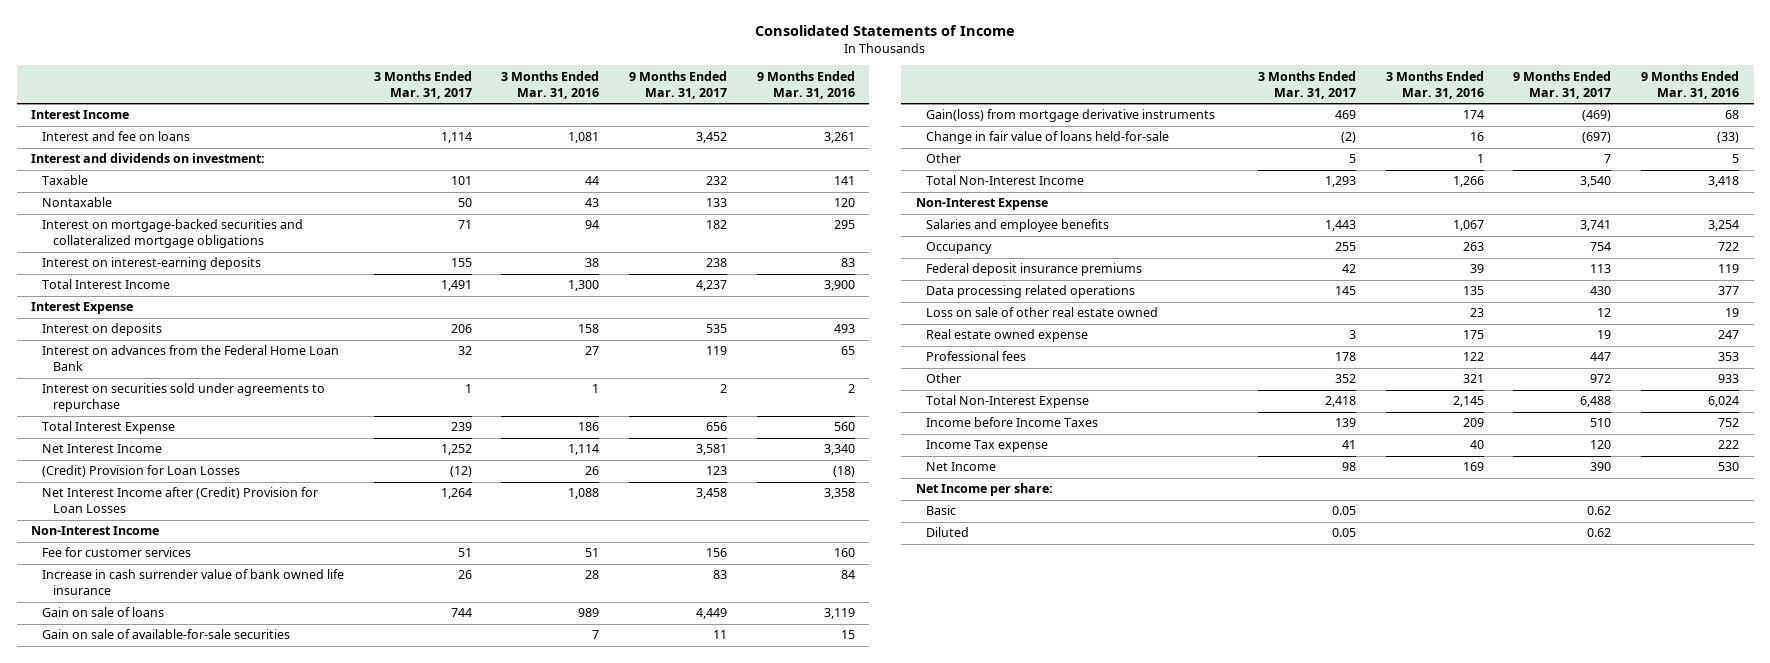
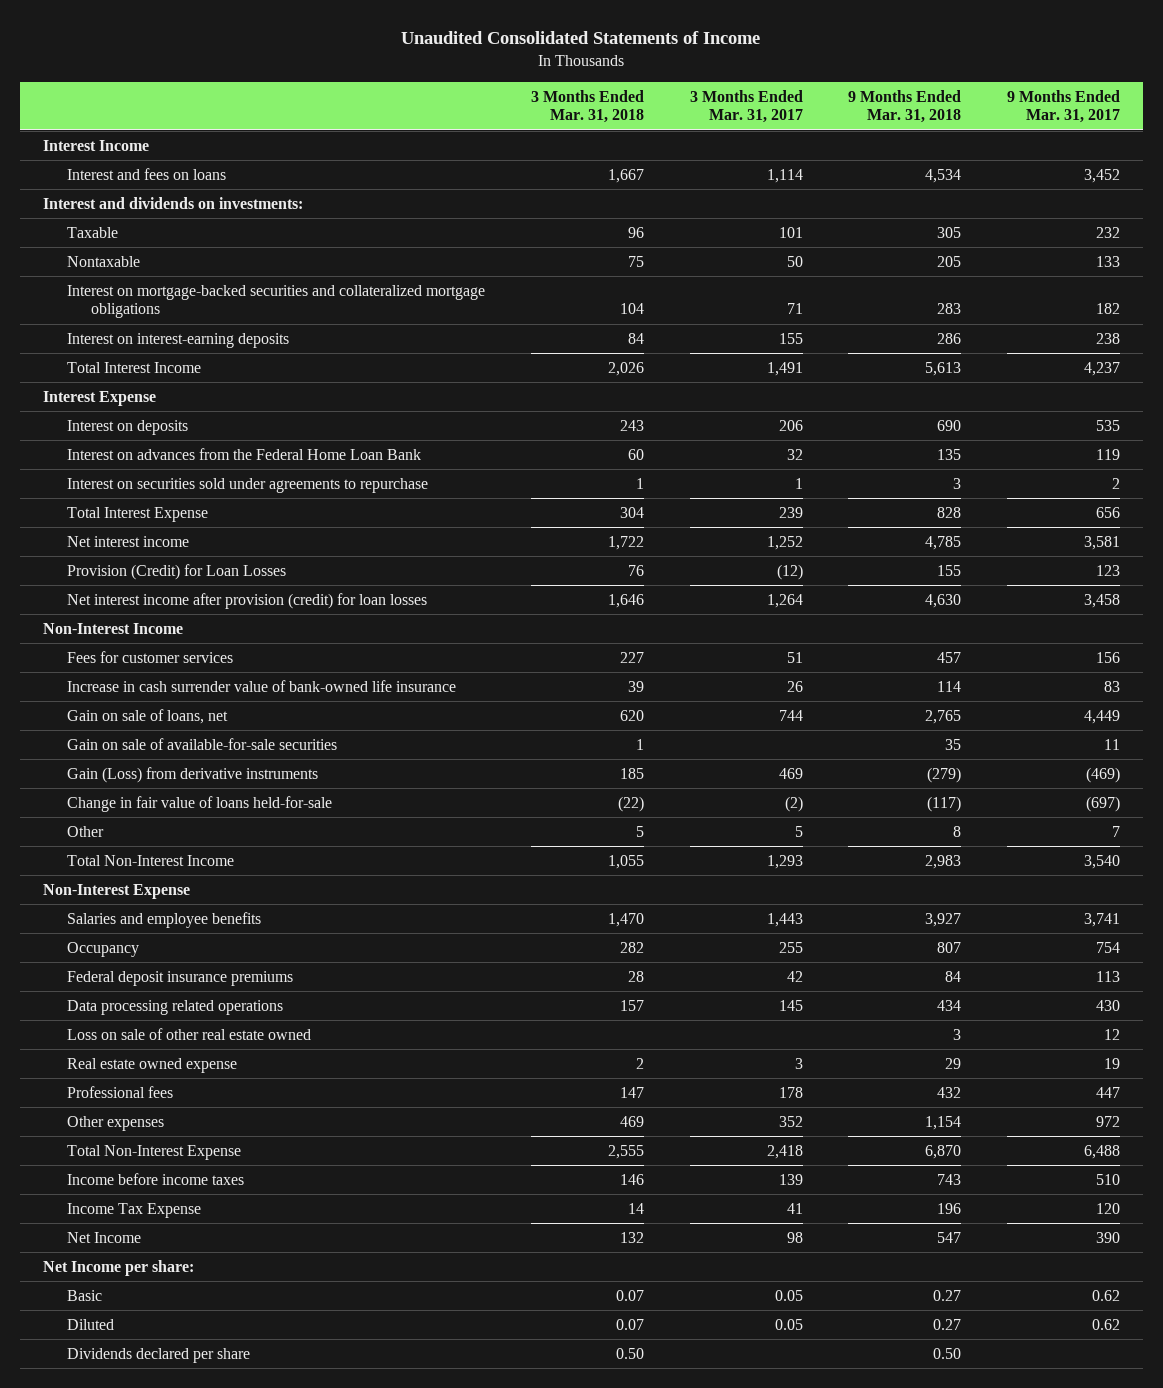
[755,25,1016,37] Consolidated Statements of Income -> [401,31,761,45] Unaudited Consolidated Statements of Income
[501,70,600,99] 3 Months Ended Mar. 31, 2016 -> none
[756,70,855,99] 9 Months Ended Mar. 31, 2016 -> none
none -> [530,89,644,124] 3 Months Ended Mar. 31, 2018
none -> [848,89,962,124] 9 Months Ended Mar. 31, 2018
[42,131,191,142] Interest and fee on loans -> [66,167,226,180] Interest and fees on loans
[31,153,266,164] Interest and dividends on investment: -> [42,196,303,209] Interest and dividends on investments:
[42,444,163,454] Net Interest Income -> [66,535,189,547] Net interest income
[42,465,241,478] (Credit) Provision for Loan Losses -> [66,563,286,580] Provision (Credit) for Loan Losses
[42,487,319,514] Net Interest Income after (Credit) Provision for Loan Losses -> [66,592,427,609] Net interest income after provision (credit) for loan losses
[42,547,192,558] Fee for customer services -> [66,650,233,663] Fees for customer services
[42,569,345,596] Increase in cash surrender value of bank owned life insurance -> [66,679,456,692] Increase in cash surrender value of bank-owned life insurance
[42,607,165,618] Gain on sale of loans -> [66,708,228,724] Gain on sale of loans, net
[926,109,1216,123] Gain(loss) from mortgage derivative instruments -> [66,766,318,783] Gain (Loss) from derivative instruments
[926,373,962,384] Other -> [66,1115,164,1131] Other expenses
[926,417,1099,428] Income before Income Taxes -> [66,1172,244,1185] Income before income taxes
[926,440,1049,453] Income Tax expense -> [66,1202,201,1218] Income Tax Expense
none -> [66,1347,250,1363] Dividends declared per share

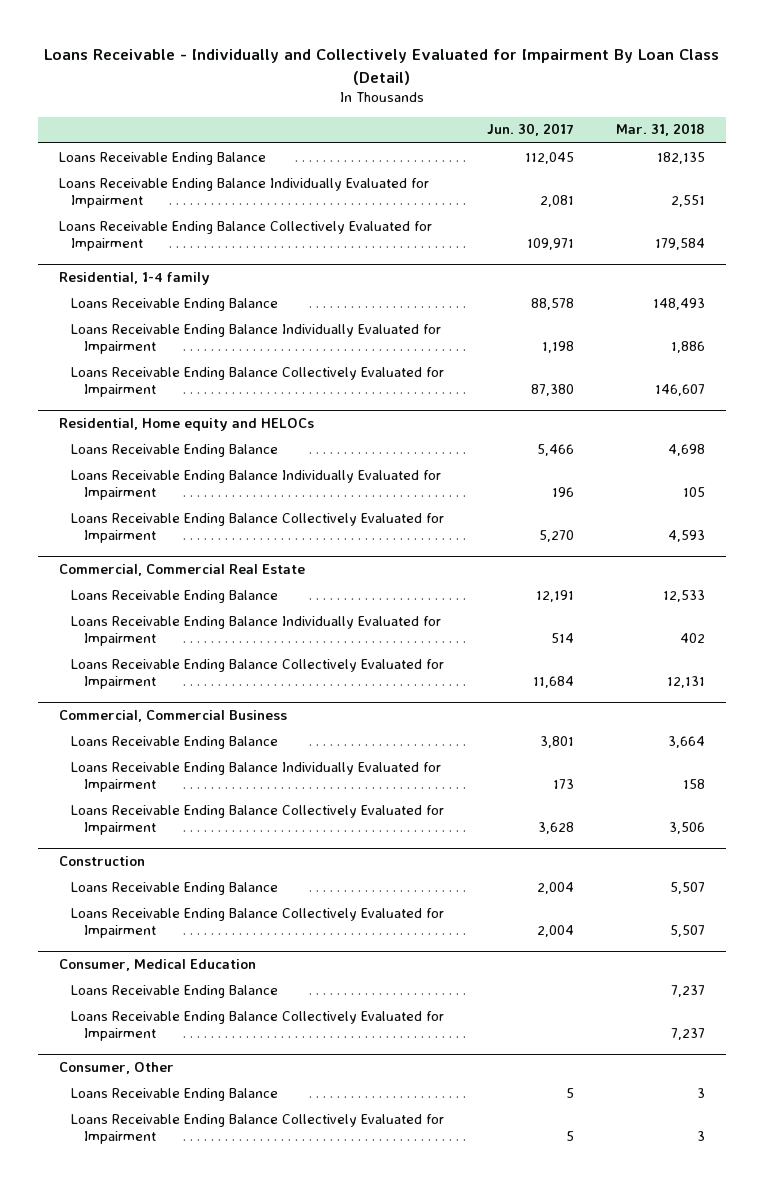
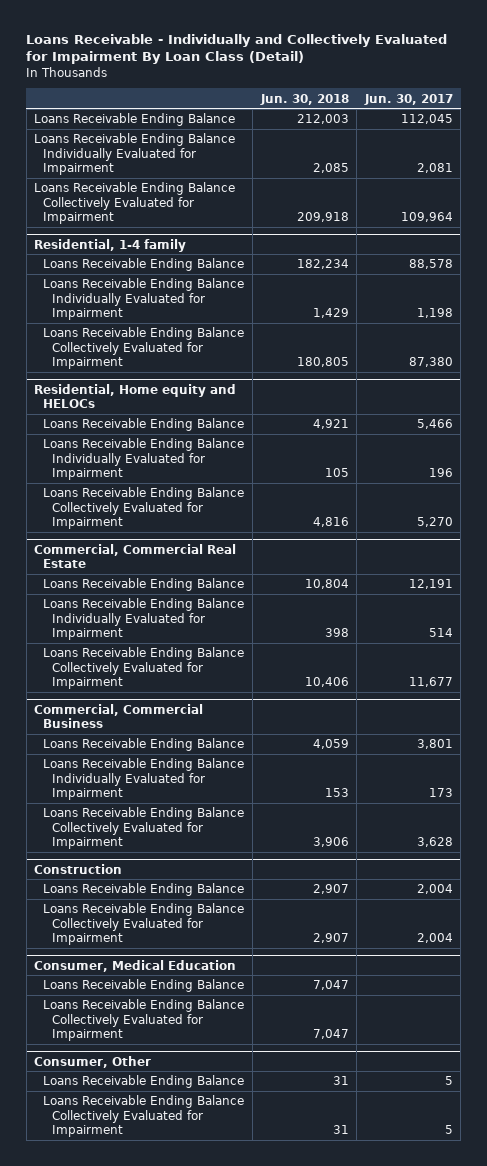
[615,123,705,137] Mar. 31, 2018 -> none
none -> [259,93,349,105] Jun. 30, 2018
[526,237,574,250] 109,971 -> [400,212,453,223] 109,964
[532,675,574,688] 11,684 -> [408,677,453,688] 11,677

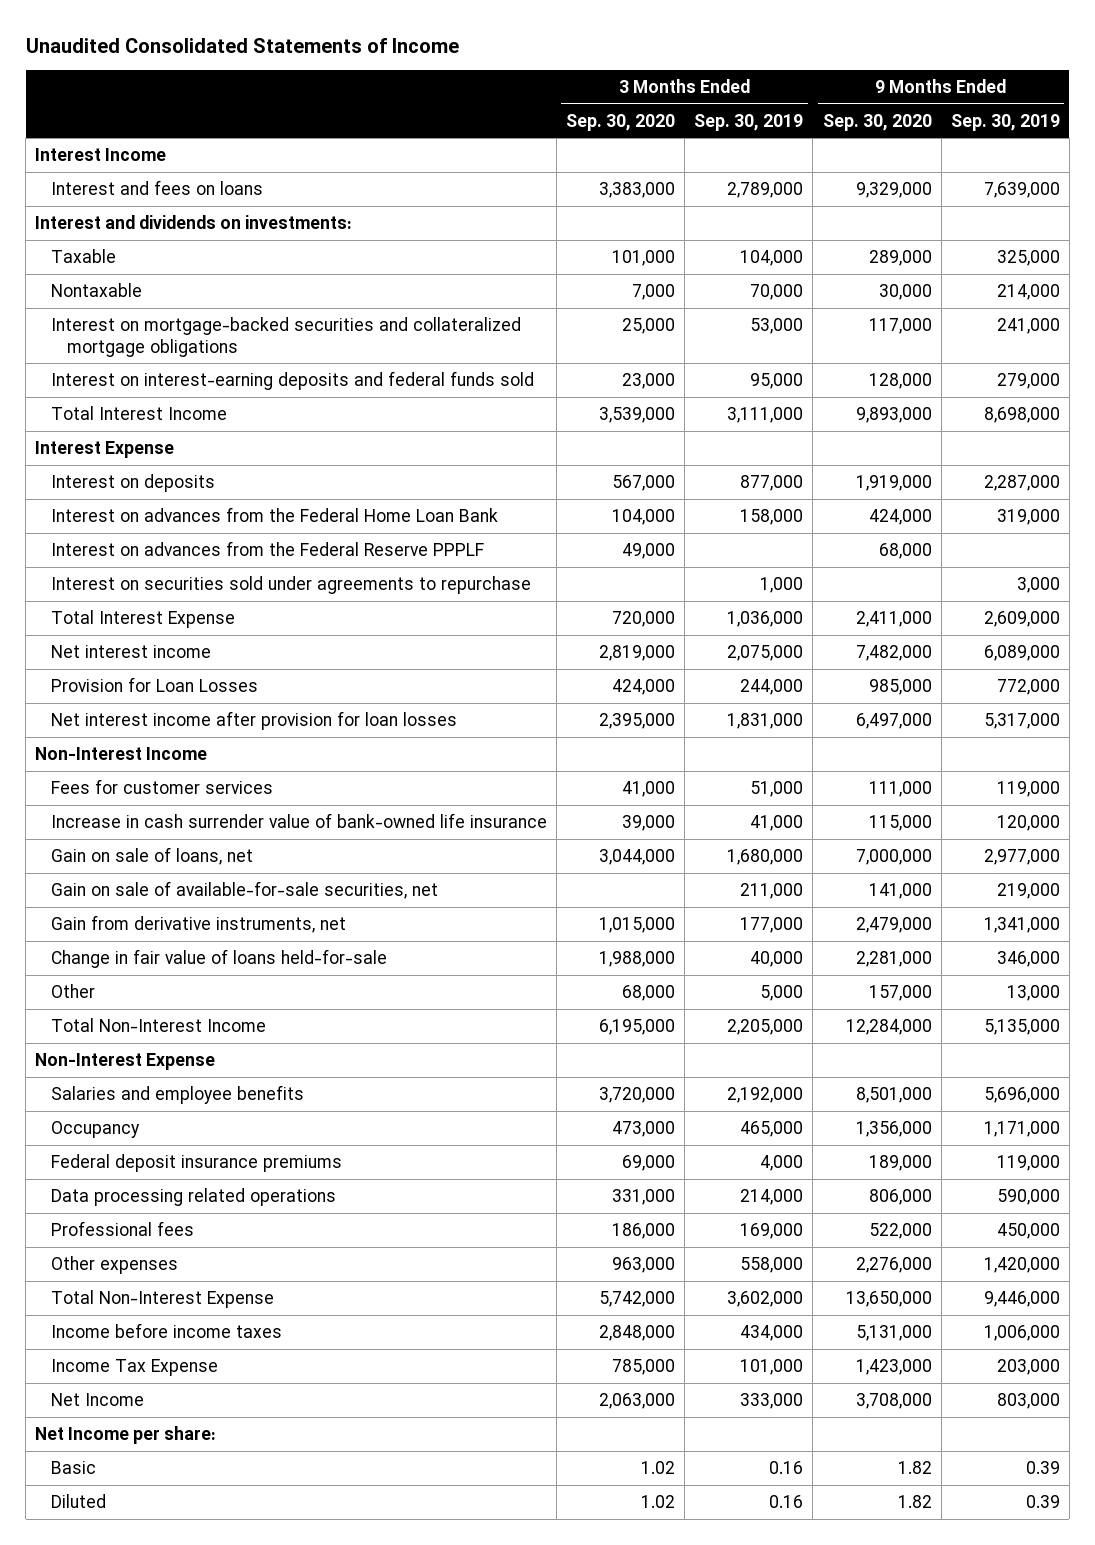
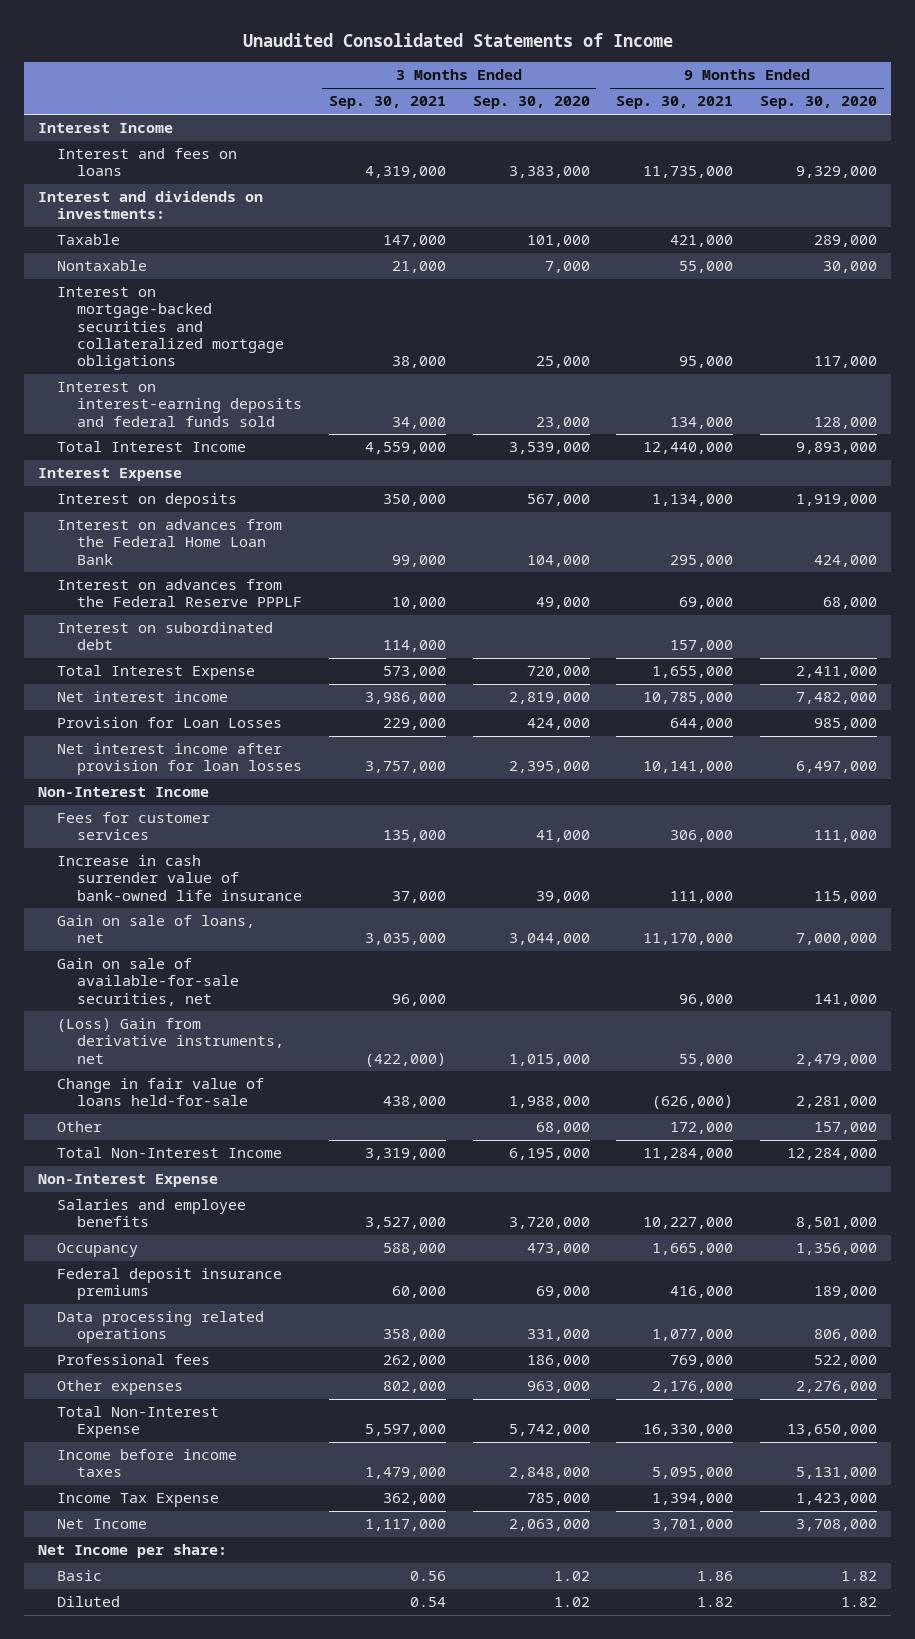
[694,113,804,131] Sep. 30, 2019 -> none
[950,113,1060,131] Sep. 30, 2019 -> none
none -> [328,96,446,110] Sep. 30, 2021
none -> [616,96,734,110] Sep. 30, 2021
[51,575,532,594] Interest on securities sold under agreements to repurchase -> none
none -> [57,622,274,651] Interest on subordinated debt
[51,914,347,933] Gain from derivative instruments, net -> [57,1018,284,1064] (Loss) Gain from derivative instruments, net

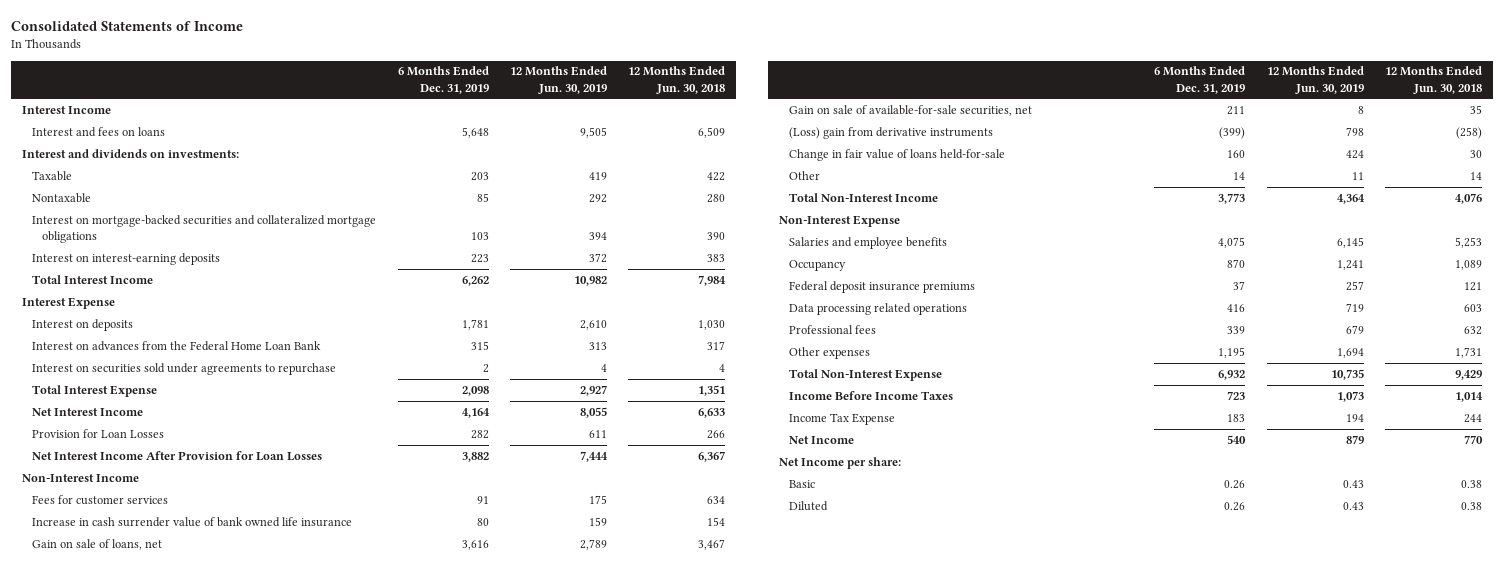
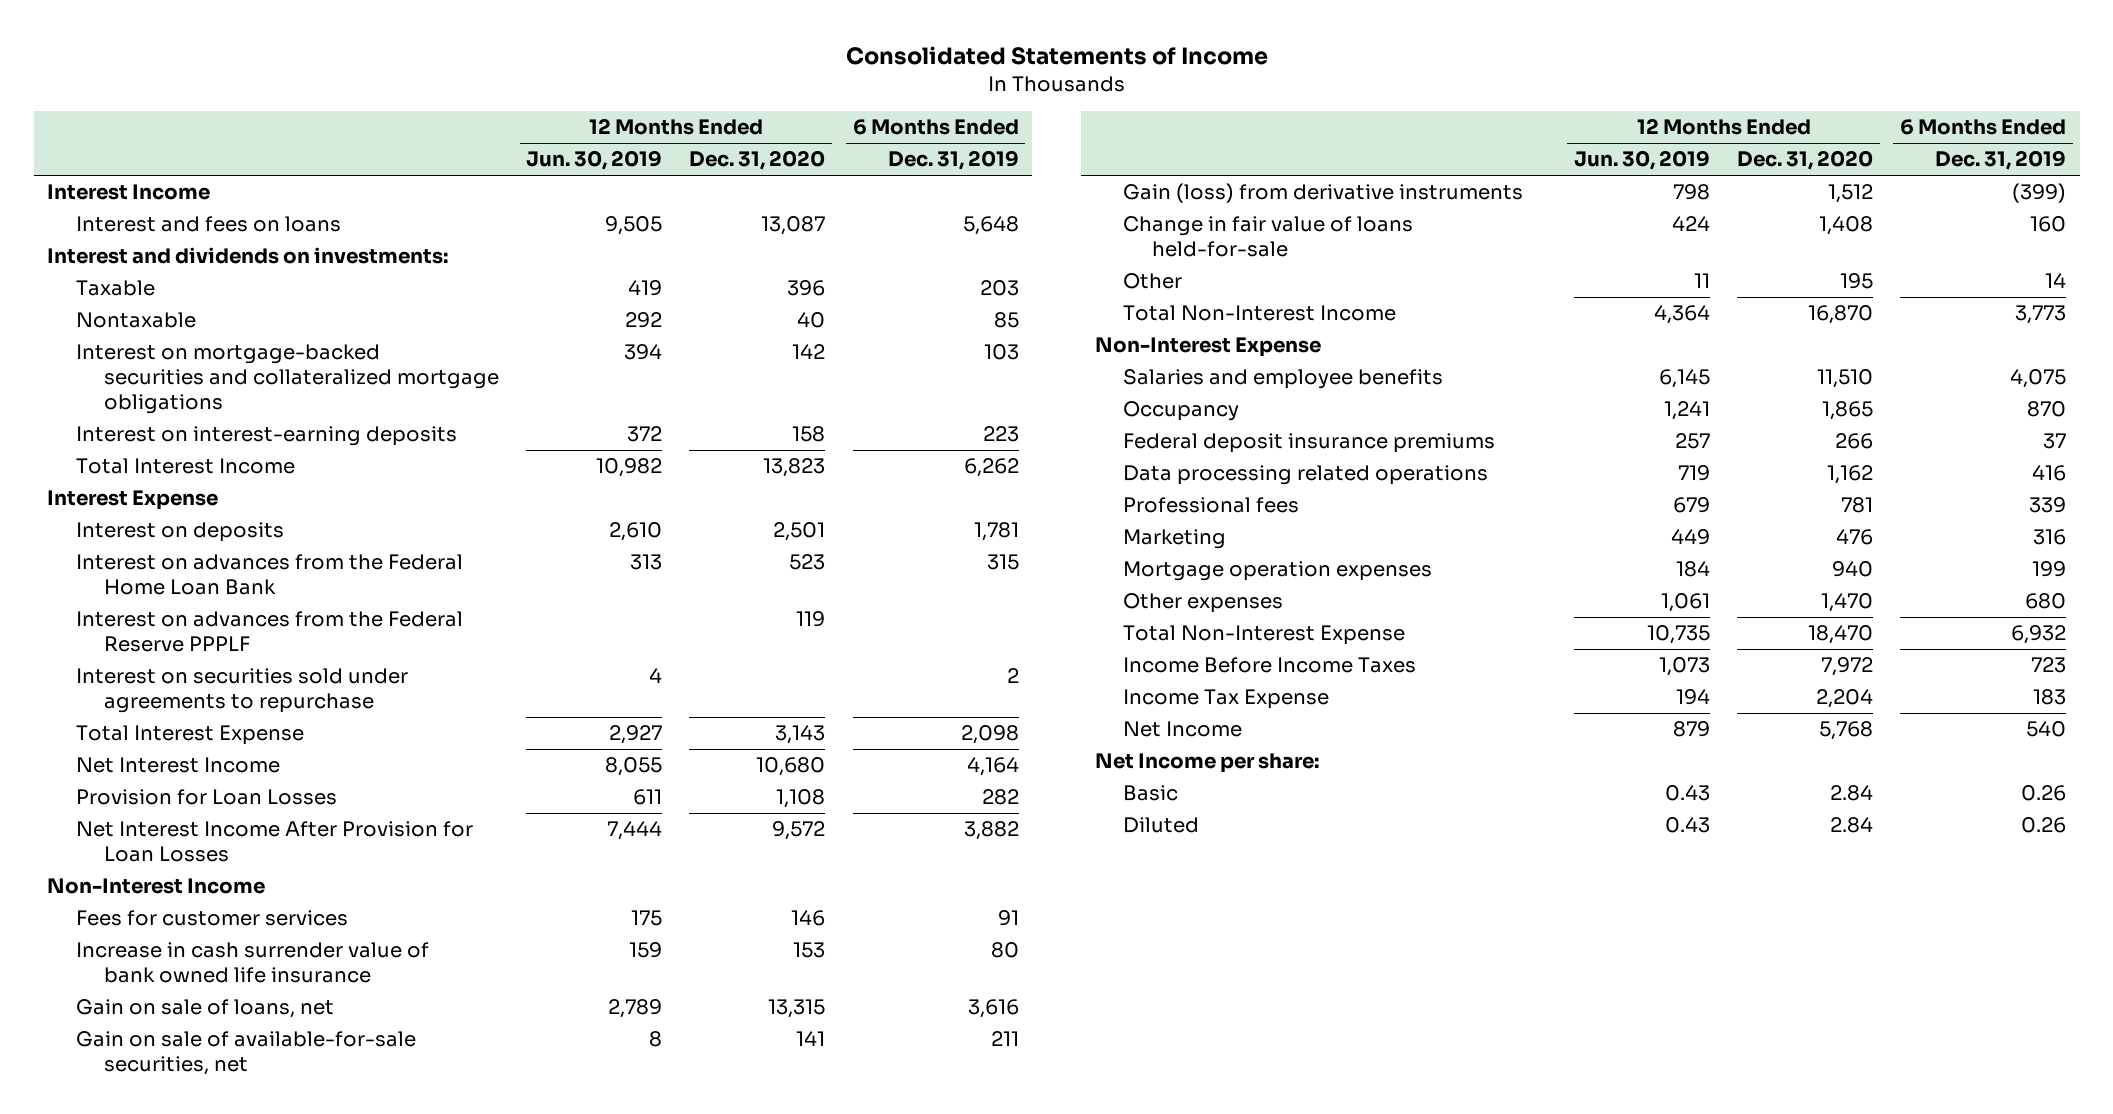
[628,66,726,94] 12 Months Ended Jun. 30, 2018 -> none
none -> [689,150,826,171] Dec. 31, 2020
none -> [75,611,463,653] Interest on advances from the Federal Reserve PPPLF
[788,126,993,139] (Loss) gain from derivative instruments -> [1123,183,1524,204] Gain (loss) from derivative instruments
none -> [1123,529,1227,550] Marketing
none -> [1123,561,1433,582] Mortgage operation expenses
[1218,346,1246,358] 1,195 -> [2025,593,2067,610] 680
[1336,347,1364,358] 1,694 -> [1661,593,1711,613] 1,061

